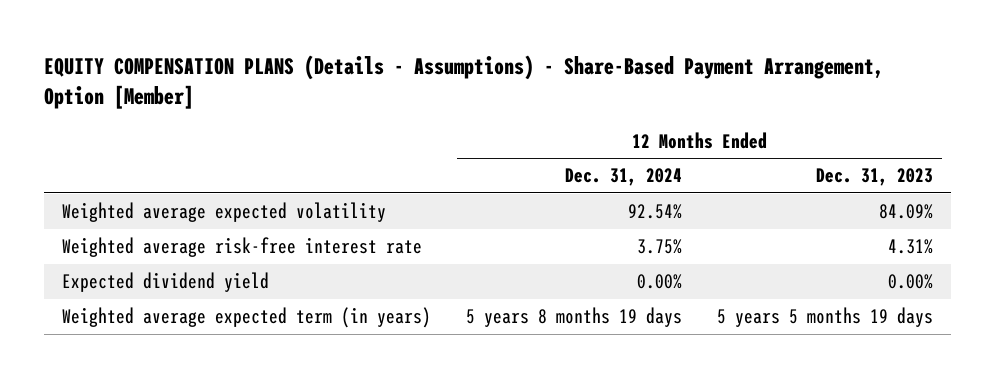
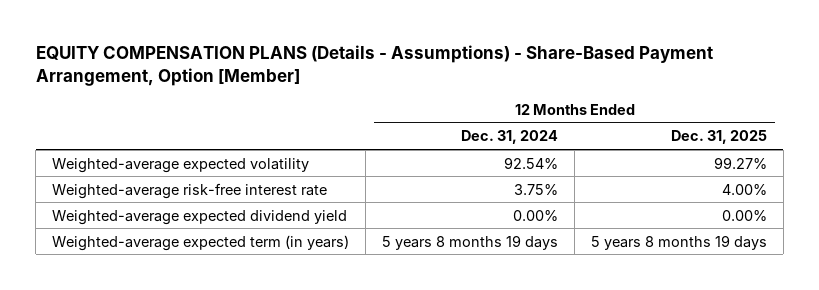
[816,168,934,187] Dec. 31, 2023 -> none
none -> [670,130,767,145] Dec. 31, 2025
[61,202,386,223] Weighted average expected volatility -> [52,157,310,173] Weighted-average expected volatility
[61,237,422,258] Weighted average risk-free interest rate -> [52,182,328,199] Weighted-average risk-free interest rate
[61,272,269,293] Expected dividend yield -> [52,209,348,225] Weighted-average expected dividend yield
[61,307,431,329] Weighted average expected term (in years) -> [52,234,350,251] Weighted-average expected term (in years)

